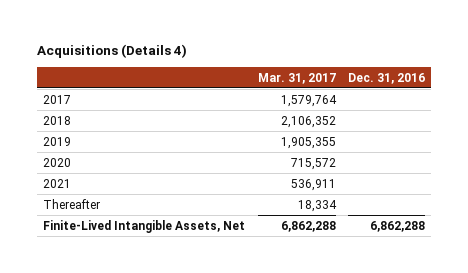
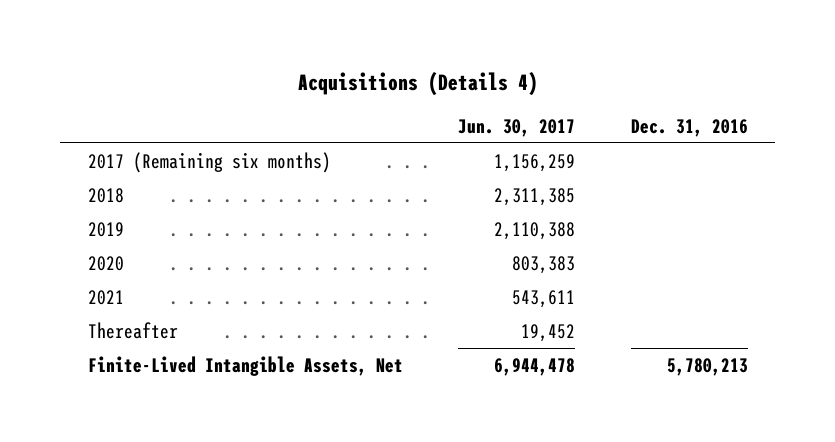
[257,72,336,84] Mar. 31, 2017 -> none
none -> [458,118,576,137] Jun. 30, 2017
[43,94,72,104] 2017 -> [87,151,331,173] 2017 (Remaining six months)
[370,220,426,232] 6,862,288 -> [666,357,748,376] 5,780,213

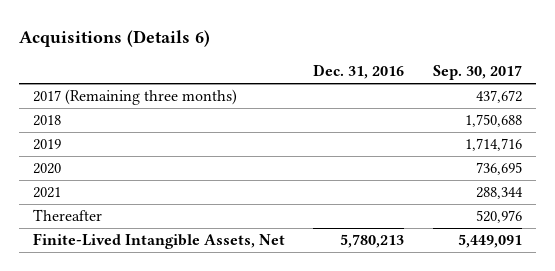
[297,71,538,96] Acquisitions (Details 4) -> [18,30,210,48] Acquisitions (Details 6)
[458,118,576,137] Jun. 30, 2017 -> none
none -> [432,65,522,81] Sep. 30, 2017
[87,151,331,173] 2017 (Remaining six months) -> [33,88,238,105] 2017 (Remaining three months)

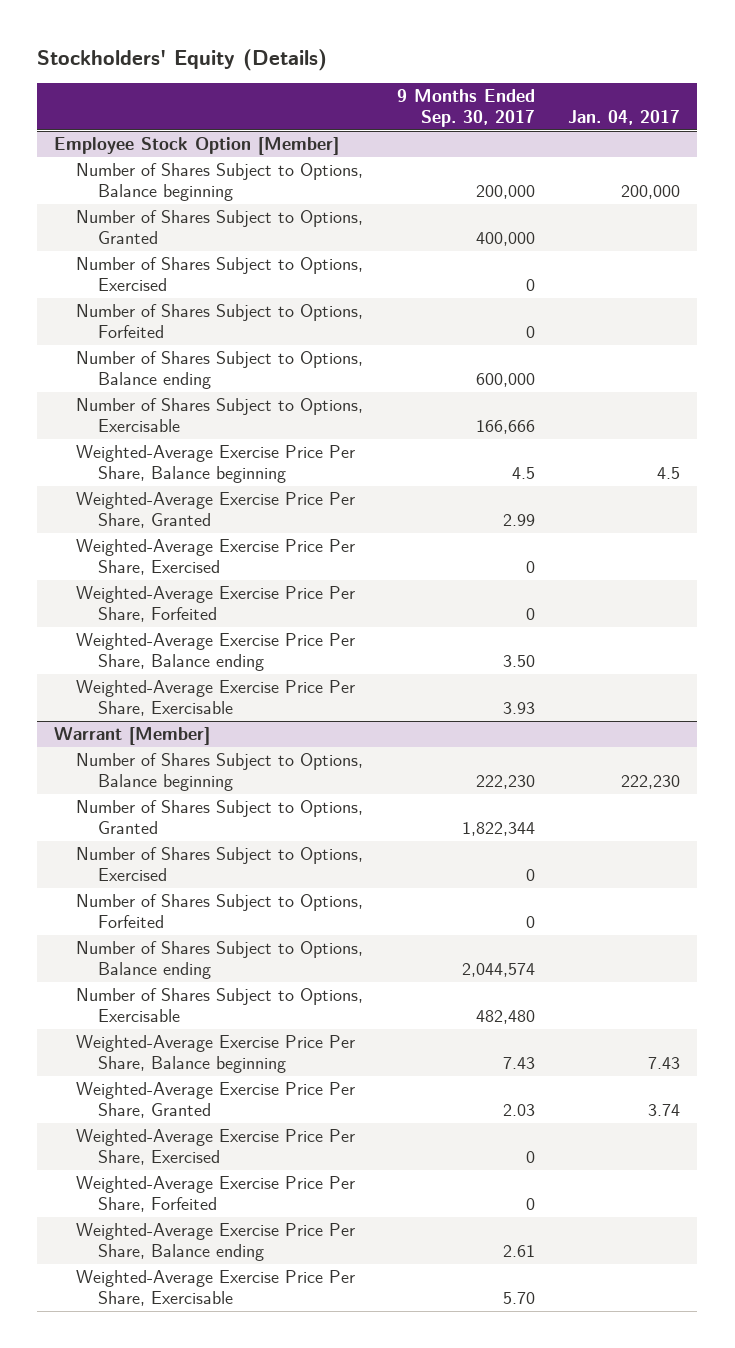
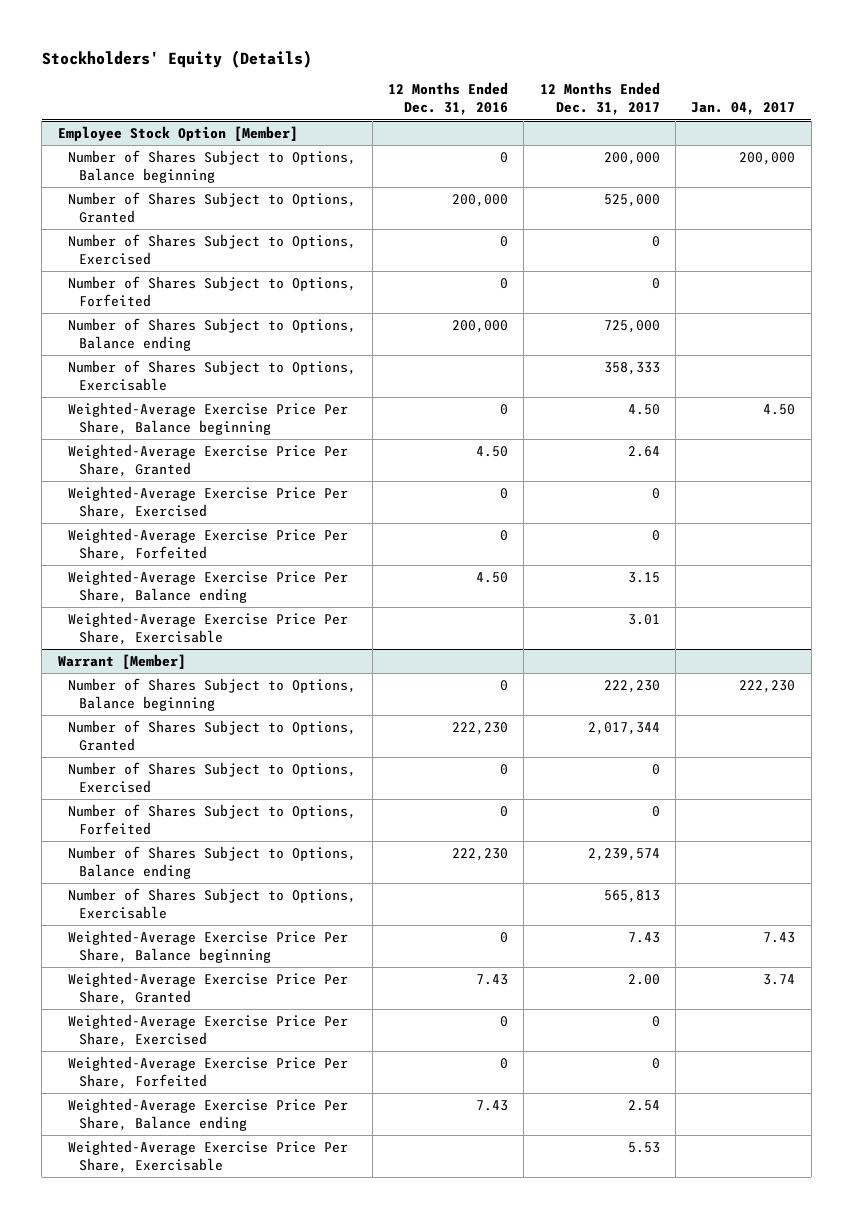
[396,88,535,127] 9 Months Ended Sep. 30, 2017 -> none
none -> [388,82,509,116] 12 Months Ended Dec. 31, 2016
none -> [539,82,660,116] 12 Months Ended Dec. 31, 2017
[657,467,681,480] 4.5 -> [763,403,796,415] 4.50

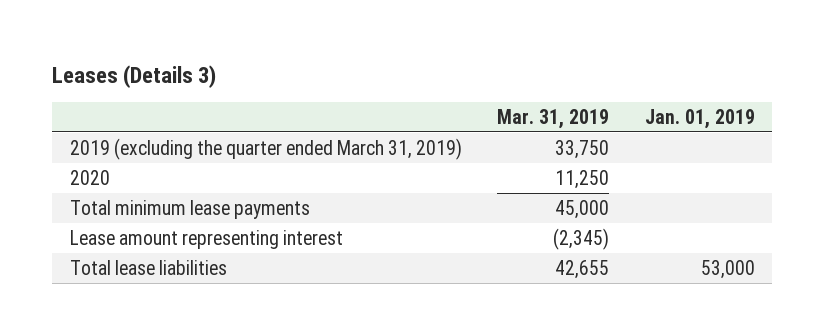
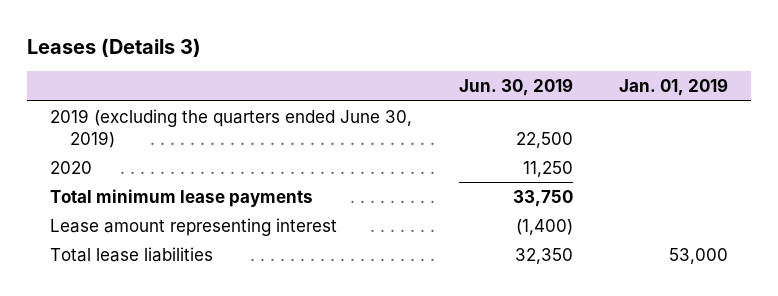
[497,109,610,130] Mar. 31, 2019 -> none
none -> [458,78,573,97] Jun. 30, 2019
[70,137,463,160] 2019 (excluding the quarter ended March 31, 2019) -> [50,108,413,148] 2019 (excluding the quarters ended June 30, 2019)

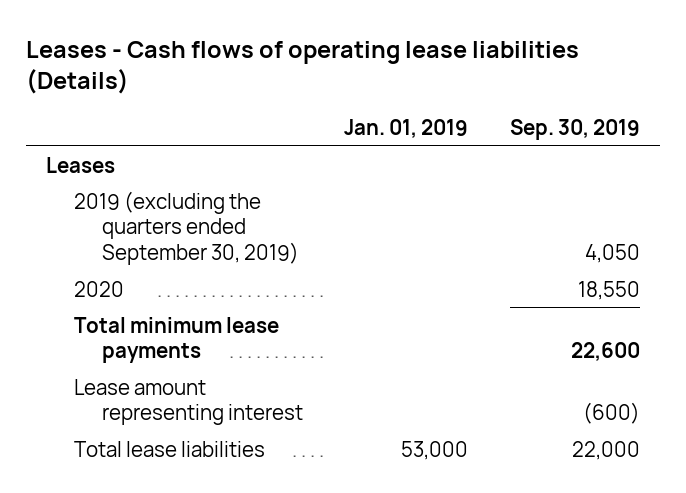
[27,37,202,57] Leases (Details 3) -> [25,40,579,95] Leases - Cash flows of operating lease liabilities (Details)
[458,78,573,97] Jun. 30, 2019 -> none
none -> [509,119,640,141] Sep. 30, 2019
none -> [46,156,116,173] Leases
[50,108,413,148] 2019 (excluding the quarters ended June 30, 2019) -> [74,190,300,266] 2019 (excluding the quarters ended September 30, 2019)

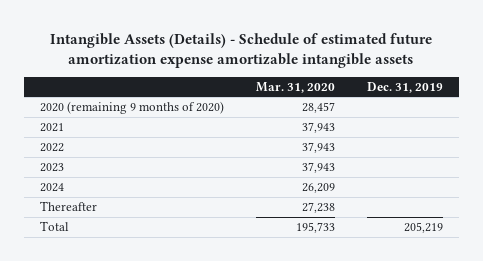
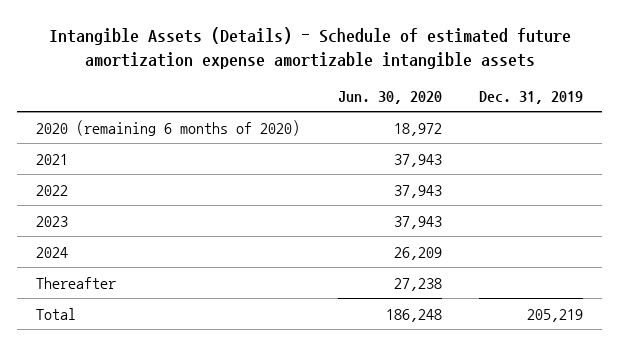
[255,81,335,93] Mar. 31, 2020 -> none
none -> [337,90,442,104] Jun. 30, 2020
[39,100,224,114] 2020 (remaining 9 months of 2020) -> [35,119,300,136] 2020 (remaining 6 months of 2020)

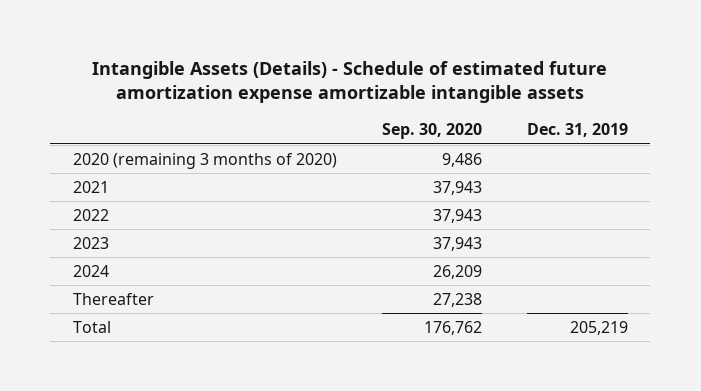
[337,90,442,104] Jun. 30, 2020 -> none
none -> [381,123,482,140] Sep. 30, 2020
[35,119,300,136] 2020 (remaining 6 months of 2020) -> [72,152,337,169] 2020 (remaining 3 months of 2020)

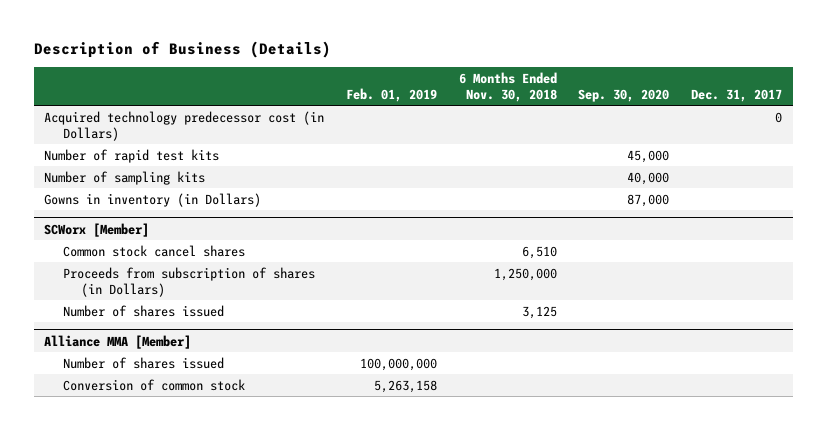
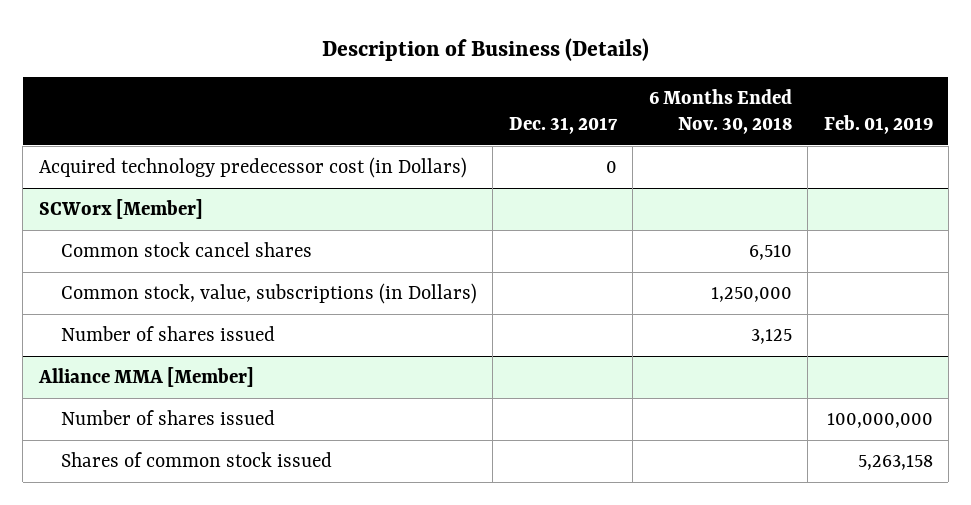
[578,88,670,102] Sep. 30, 2020 -> none
[44,148,220,163] Number of rapid test kits -> none
[44,170,206,185] Number of sampling kits -> none
[44,192,262,207] Gowns in inventory (in Dollars) -> none
[62,266,315,297] Proceeds from subscription of shares (in Dollars) -> [61,283,478,305] Common stock, value, subscriptions (in Dollars)
[62,378,245,391] Conversion of common stock -> [61,452,333,468] Shares of common stock issued

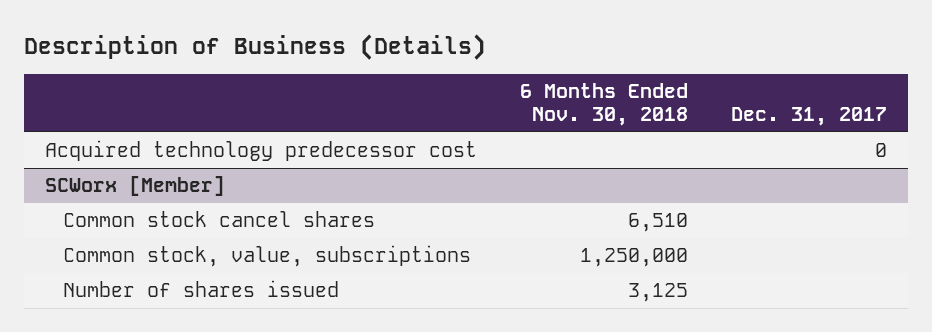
[823,114,933,134] Feb. 01, 2019 -> none
[38,157,467,179] Acquired technology predecessor cost (in Dollars) -> [45,140,478,162] Acquired technology predecessor cost
[61,283,478,305] Common stock, value, subscriptions (in Dollars) -> [62,245,471,268] Common stock, value, subscriptions
[37,367,254,388] Alliance MMA [Member] -> none
[61,410,276,426] Number of shares issued -> none
[61,452,333,468] Shares of common stock issued -> none

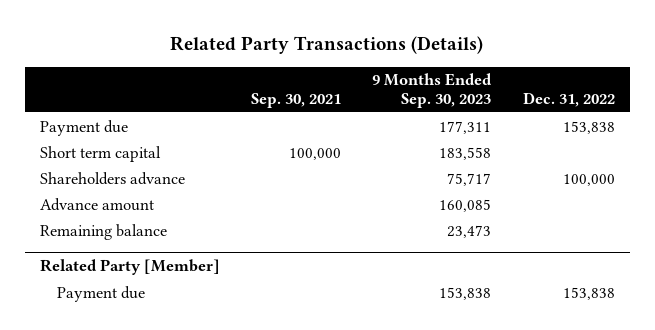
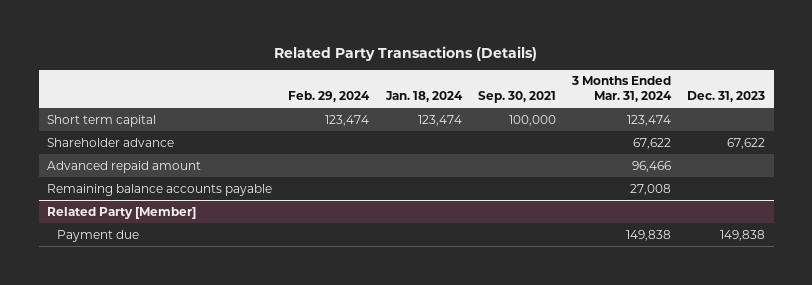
[372,73,493,109] 9 Months Ended Sep. 30, 2023 -> none
[522,92,615,108] Dec. 31, 2022 -> none
none -> [288,90,371,102] Feb. 29, 2024
none -> [384,90,463,102] Jan. 18, 2024
none -> [571,76,673,102] 3 Months Ended Mar. 31, 2024
none -> [687,90,766,102] Dec. 31, 2023
[40,119,129,136] Payment due -> none
[40,171,186,185] Shareholders advance -> [47,137,175,147] Shareholder advance
[40,197,155,211] Advance amount -> [47,160,202,173] Advanced repaid amount
[40,223,168,240] Remaining balance -> [47,183,273,196] Remaining balance accounts payable

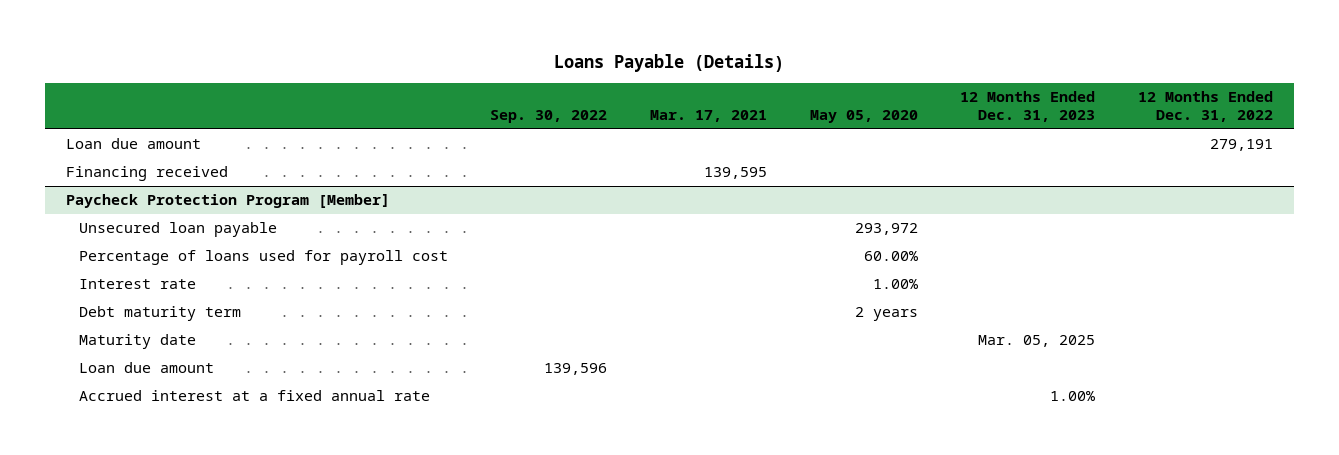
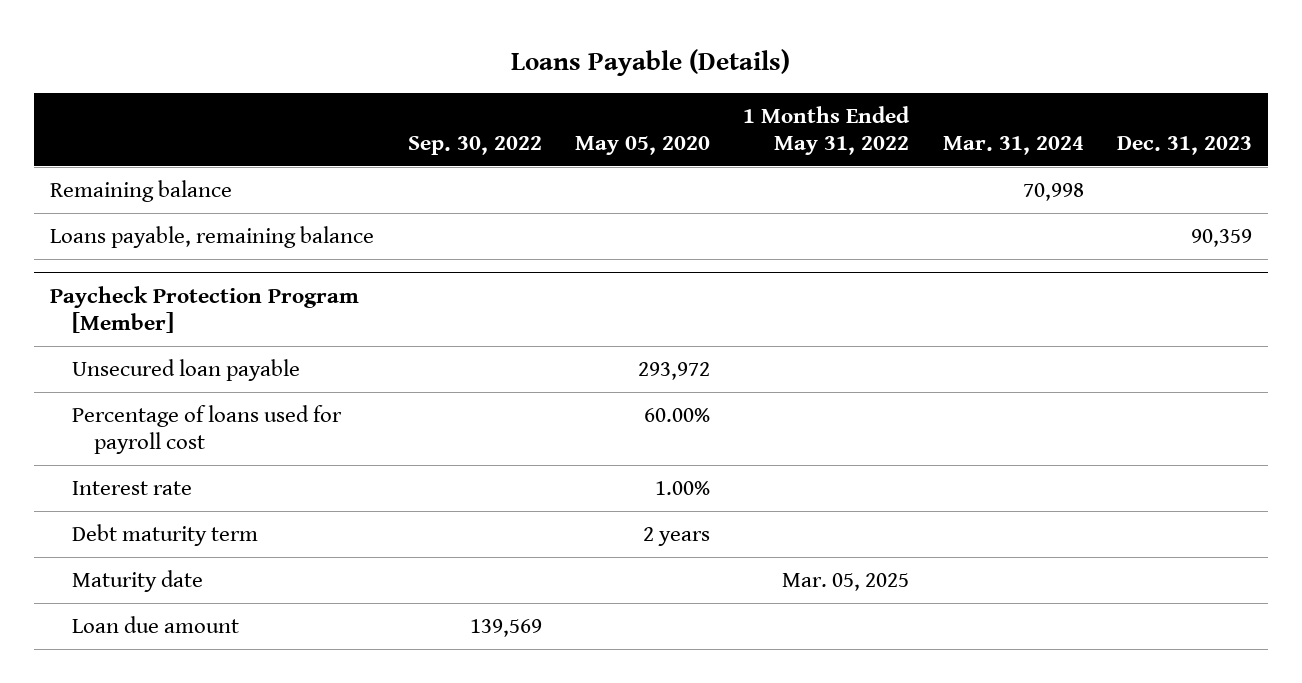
[649,110,767,123] Mar. 17, 2021 -> none
[960,90,1096,123] 12 Months Ended Dec. 31, 2023 -> none
[1137,90,1273,123] 12 Months Ended Dec. 31, 2022 -> none
none -> [743,105,911,156] 1 Months Ended May 31, 2022
none -> [942,136,1084,156] Mar. 31, 2024
none -> [1116,136,1252,156] Dec. 31, 2023
[65,138,201,150] Loan due amount -> none
[65,166,228,182] Financing received -> none
none -> [50,179,233,202] Remaining balance
none -> [50,225,375,248] Loans payable, remaining balance
[78,390,430,402] Accrued interest at a fixed annual rate -> none
[544,363,608,376] 139,596 -> [469,618,542,637] 139,569

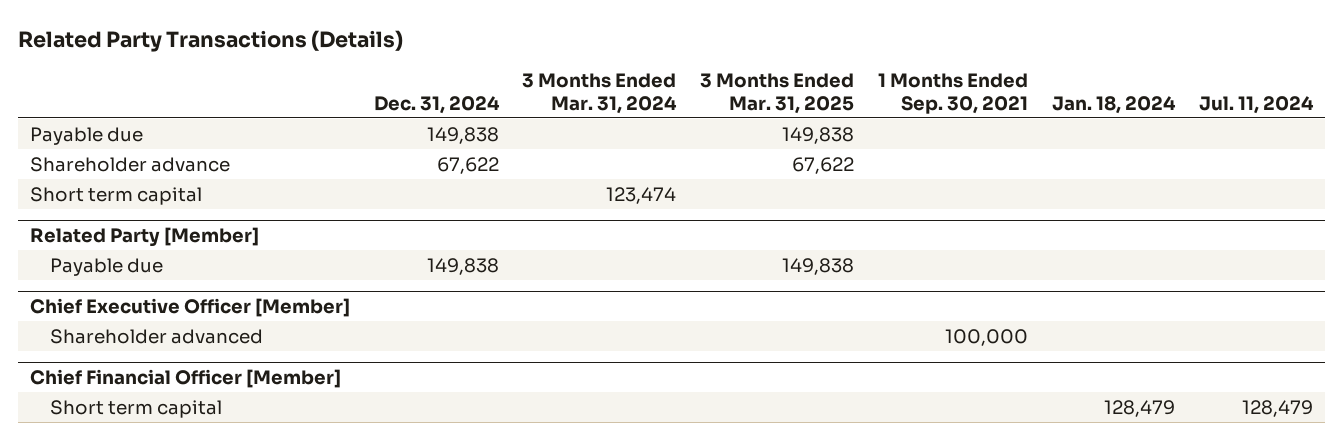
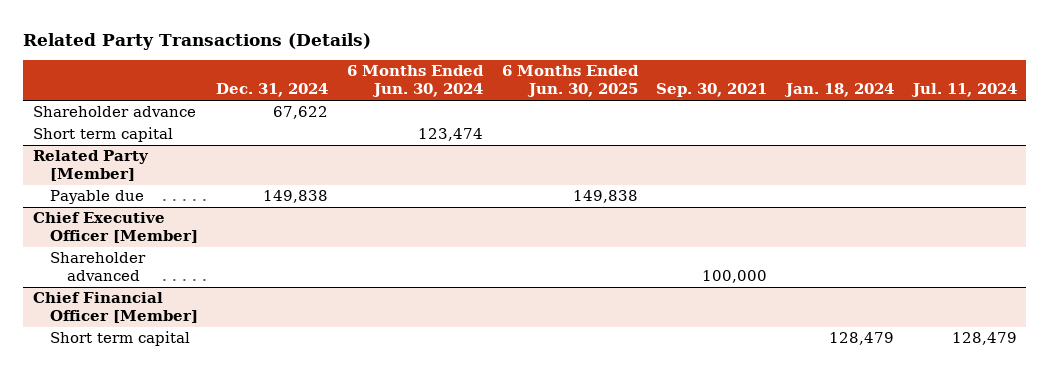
[522,72,678,114] 3 Months Ended Mar. 31, 2024 -> none
[700,72,855,114] 3 Months Ended Mar. 31, 2025 -> none
[878,72,1029,114] 1 Months Ended Sep. 30, 2021 -> none
none -> [347,65,485,98] 6 Months Ended Jun. 30, 2024
none -> [501,65,639,98] 6 Months Ended Jun. 30, 2025
none -> [656,83,768,98] Sep. 30, 2021
[29,126,143,145] Payable due -> none

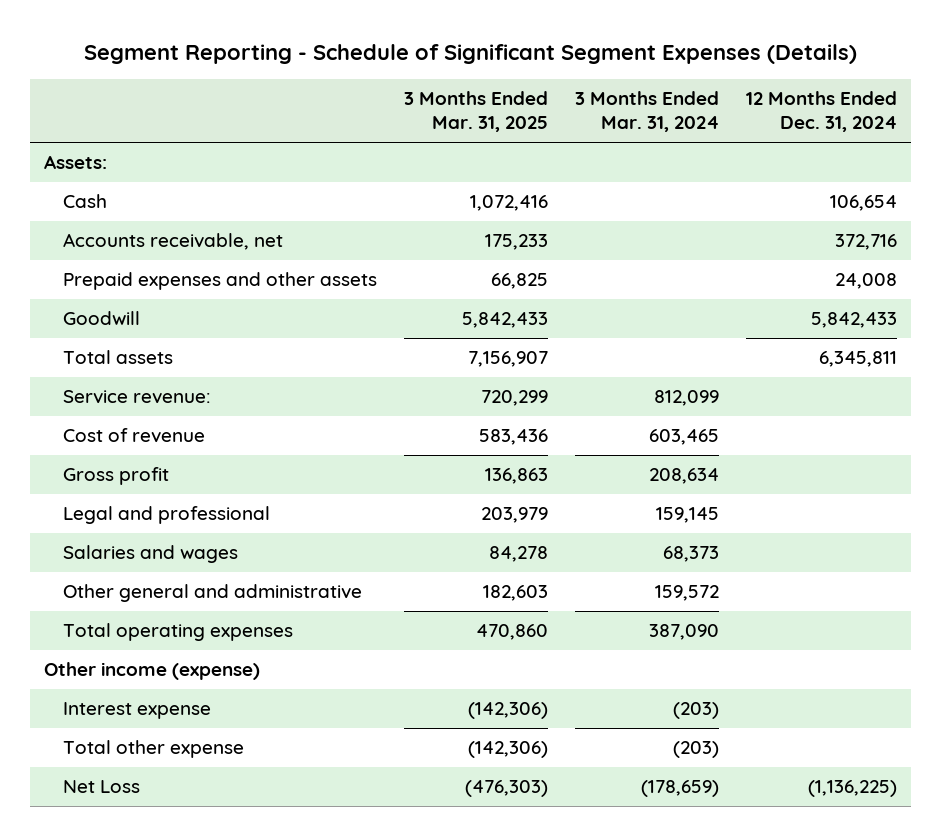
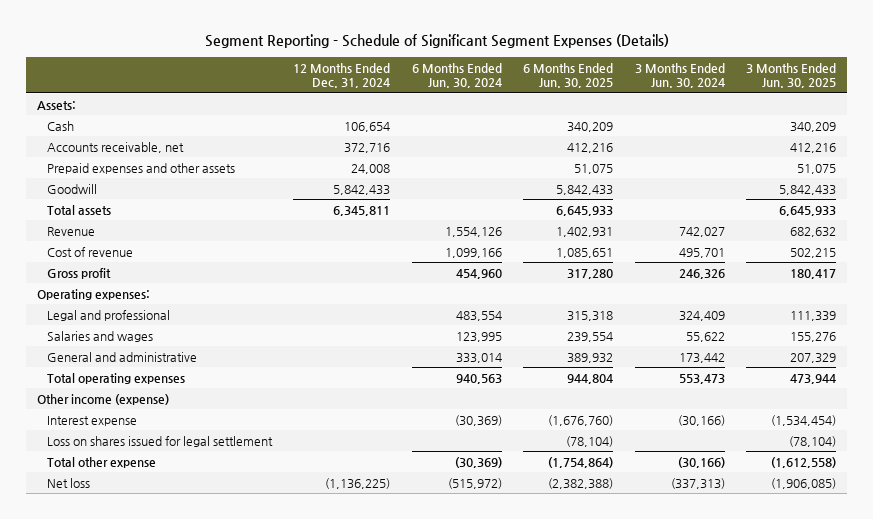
[404,91,549,133] 3 Months Ended Mar. 31, 2025 -> none
[575,91,720,133] 3 Months Ended Mar. 31, 2024 -> none
none -> [411,63,502,89] 6 Months Ended Jun. 30, 2024
none -> [523,63,614,89] 6 Months Ended Jun. 30, 2025
none -> [634,63,725,89] 3 Months Ended Jun. 30, 2024
none -> [746,63,837,89] 3 Months Ended Jun. 30, 2025
[62,390,211,405] Service revenue: -> [46,226,95,236] Revenue
none -> [37,288,151,300] Operating expenses:
[62,584,362,603] Other general and administrative -> [46,351,197,362] General and administrative
none -> [46,435,273,447] Loss on shares issued for legal settlement
[62,780,140,794] Net Loss -> [46,477,90,488] Net loss

